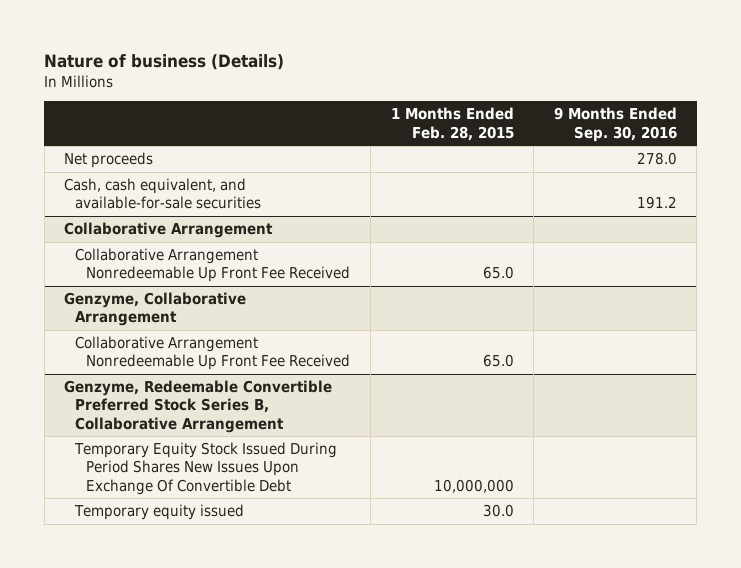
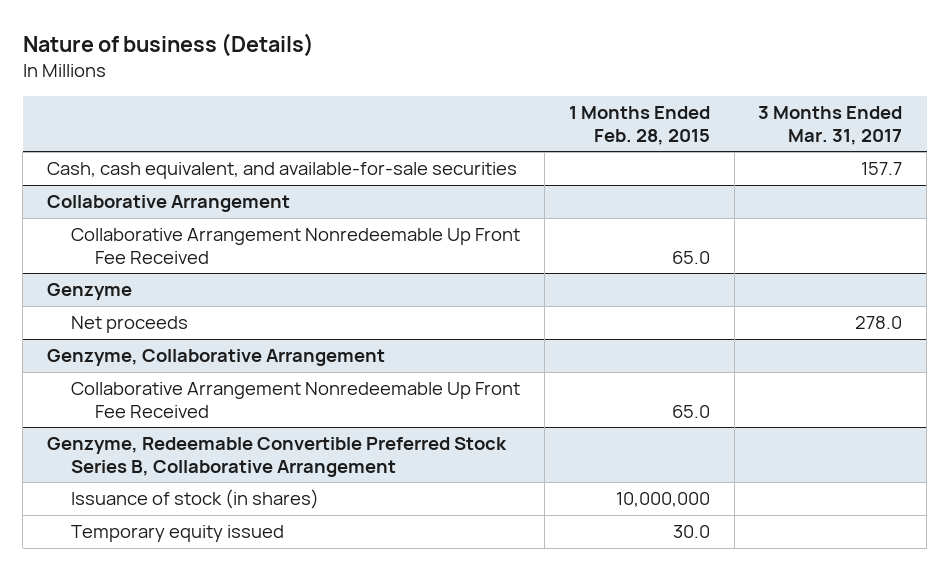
[553,107,677,142] 9 Months Ended Sep. 30, 2016 -> none
none -> [758,106,903,145] 3 Months Ended Mar. 31, 2017
[64,152,154,169] Net proceeds -> none
none -> [47,283,133,301] Genzyme
none -> [71,316,189,334] Net proceeds
[74,442,338,495] Temporary Equity Stock Issued During Period Shares New Issues Upon Exchange Of Convertible Debt -> [71,489,320,510] Issuance of stock (in shares)

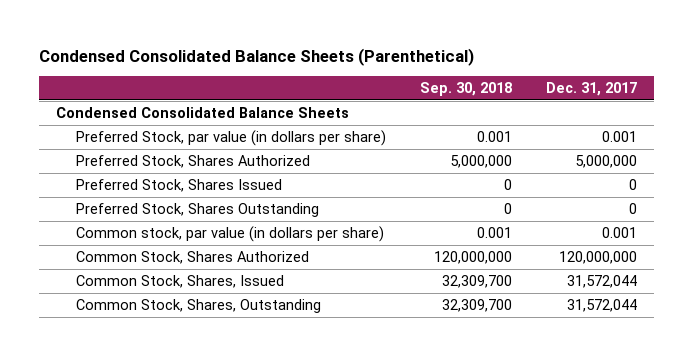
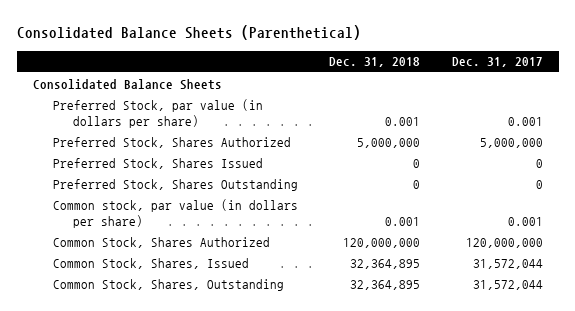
[39,47,475,66] Condensed Consolidated Balance Sheets (Parenthetical) -> [16,25,361,41] Consolidated Balance Sheets (Parenthetical)
[420,81,513,96] Sep. 30, 2018 -> none
none -> [329,57,421,68] Dec. 31, 2018
[56,106,350,118] Condensed Consolidated Balance Sheets -> [32,78,222,90] Consolidated Balance Sheets

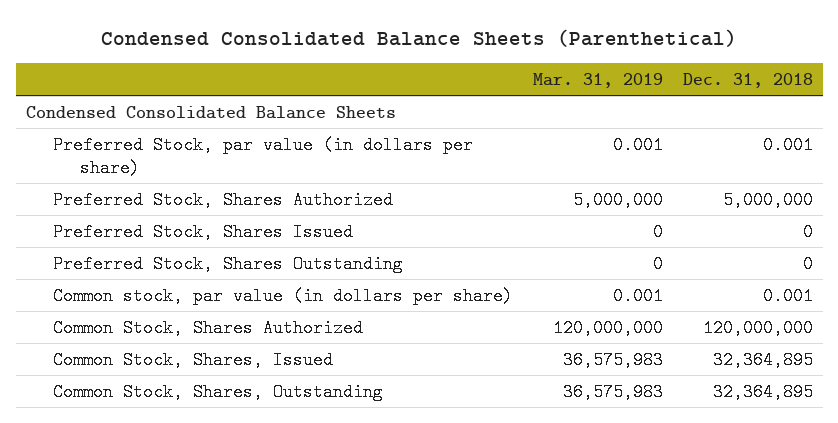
[16,25,361,41] Consolidated Balance Sheets (Parenthetical) -> [101,28,738,47] Condensed Consolidated Balance Sheets (Parenthetical)
[451,57,543,68] Dec. 31, 2017 -> none
none -> [532,73,663,89] Mar. 31, 2019
[32,78,222,90] Consolidated Balance Sheets -> [25,105,396,119] Condensed Consolidated Balance Sheets

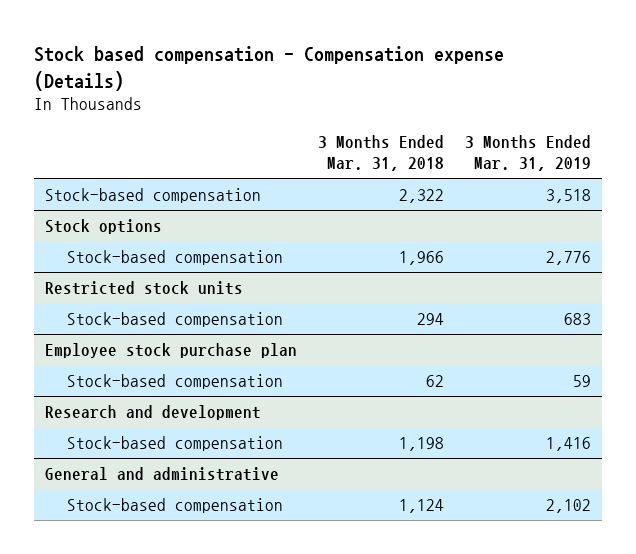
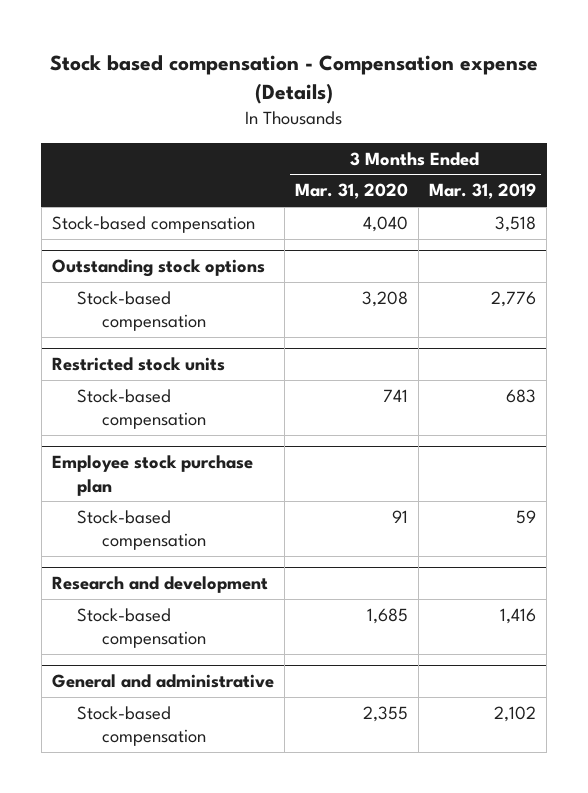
[317,135,444,172] 3 Months Ended Mar. 31, 2018 -> none
none -> [294,183,408,200] Mar. 31, 2020
[44,219,162,235] Stock options -> [51,259,265,278] Outstanding stock options

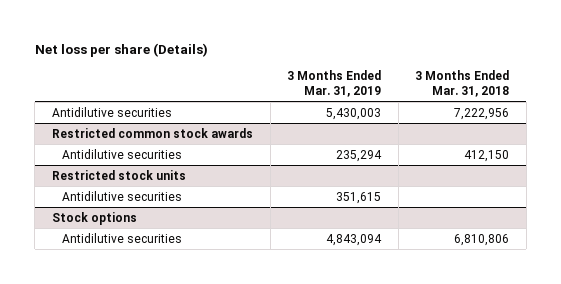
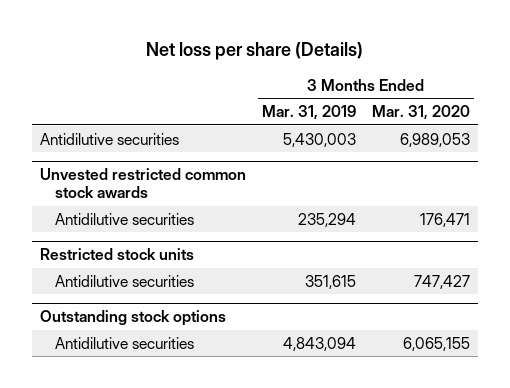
[415,70,510,97] 3 Months Ended Mar. 31, 2018 -> none
none -> [372,105,471,121] Mar. 31, 2020
[52,127,254,138] Restricted common stock awards -> [40,168,247,199] Unvested restricted common stock awards
[52,211,138,225] Stock options -> [40,310,227,327] Outstanding stock options

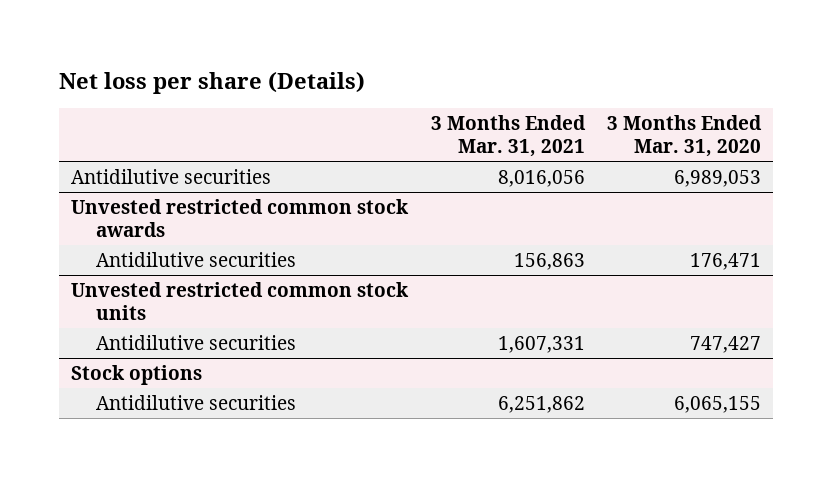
[262,105,357,121] Mar. 31, 2019 -> none
none -> [430,115,586,158] 3 Months Ended Mar. 31, 2021
[40,248,195,261] Restricted stock units -> [70,282,409,320] Unvested restricted common stock units
[40,310,227,327] Outstanding stock options -> [70,365,202,386] Stock options

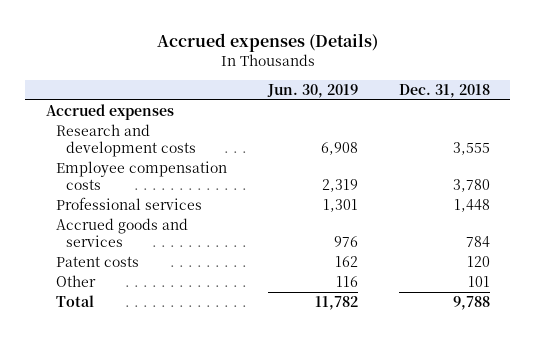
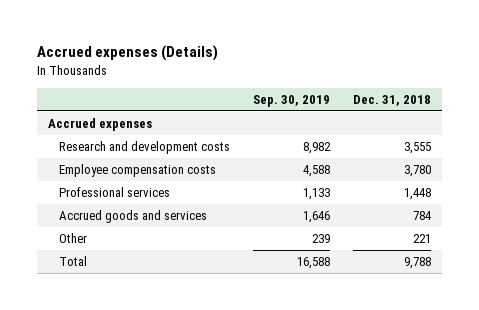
[266,83,358,98] Jun. 30, 2019 -> none
none -> [252,95,330,108] Sep. 30, 2019
[55,256,139,268] Patent costs -> none
[467,276,490,288] 101 -> [412,234,431,244] 221

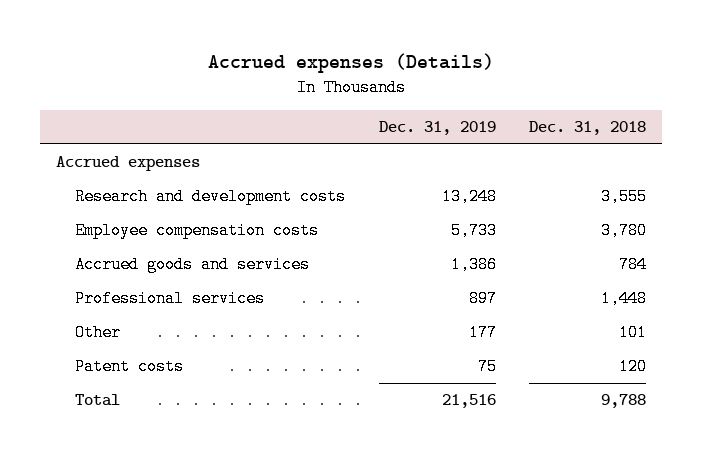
[252,95,330,108] Sep. 30, 2019 -> none
none -> [378,121,496,136] Dec. 31, 2019
[59,187,171,198] Professional services -> [75,290,266,308] Professional services
[412,234,431,244] 221 -> [618,324,647,342] 101
none -> [75,358,185,376] Patent costs

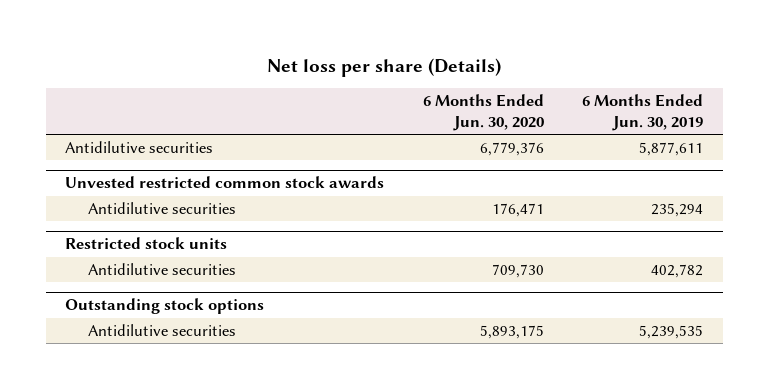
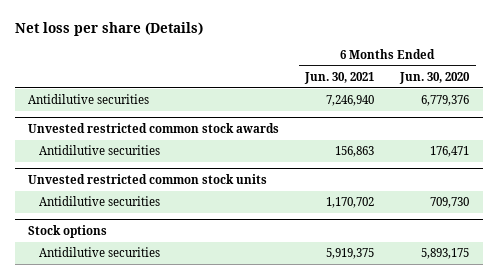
[582,94,704,131] 6 Months Ended Jun. 30, 2019 -> none
none -> [304,72,375,85] Jun. 30, 2021
[65,237,228,250] Restricted stock units -> [27,173,267,184] Unvested restricted common stock units
[65,298,265,315] Outstanding stock options -> [27,224,107,238] Stock options

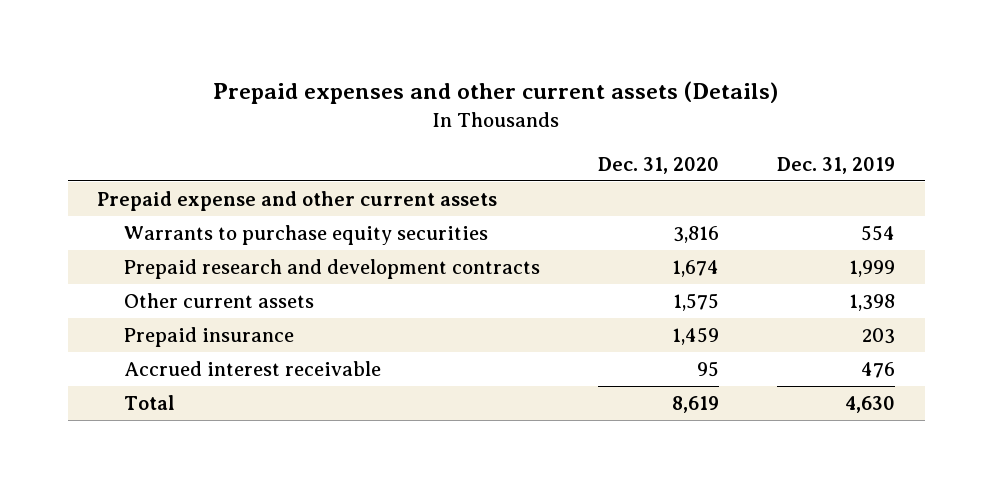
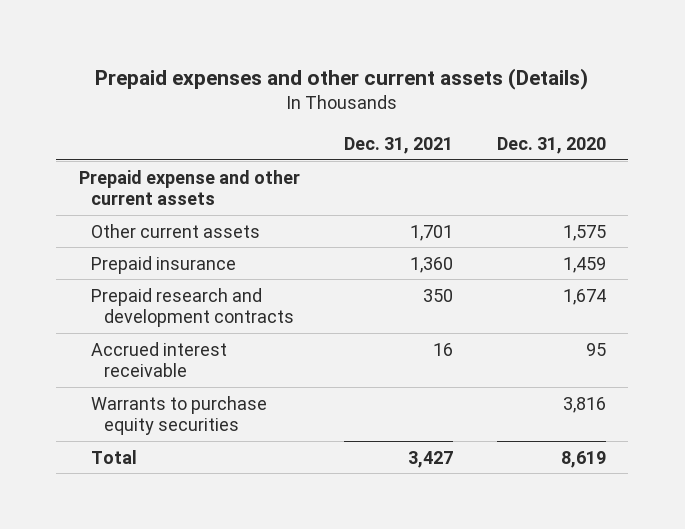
[777,156,896,174] Dec. 31, 2019 -> none
none -> [343,137,453,155] Dec. 31, 2021
[123,258,540,279] Prepaid research and development contracts -> [91,287,295,328] Prepaid research and development contracts
[123,224,488,245] Warrants to purchase equity securities -> [91,395,268,436] Warrants to purchase equity securities

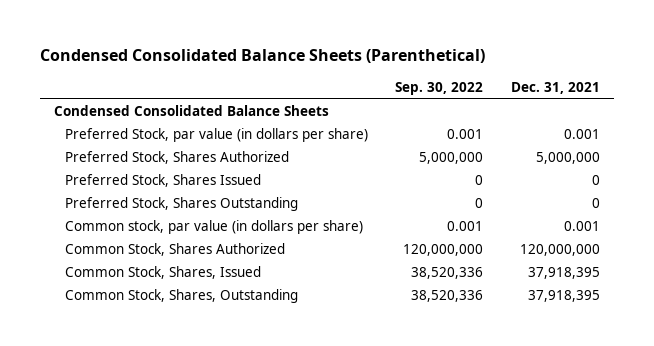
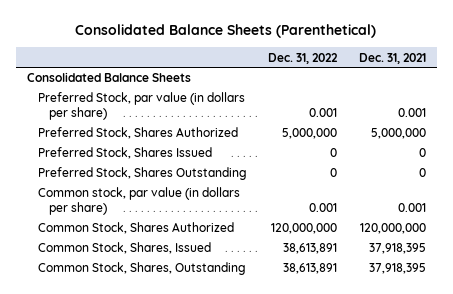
[39,49,485,64] Condensed Consolidated Balance Sheets (Parenthetical) -> [75,23,377,38] Consolidated Balance Sheets (Parenthetical)
[395,81,484,95] Sep. 30, 2022 -> none
none -> [268,52,339,64] Dec. 31, 2022
[53,104,329,116] Condensed Consolidated Balance Sheets -> [26,72,191,83] Consolidated Balance Sheets

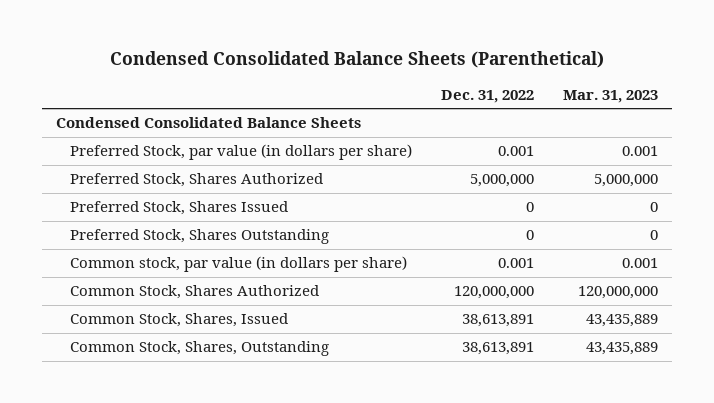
[75,23,377,38] Consolidated Balance Sheets (Parenthetical) -> [109,51,604,69] Condensed Consolidated Balance Sheets (Parenthetical)
[358,52,426,64] Dec. 31, 2021 -> none
none -> [562,89,658,103] Mar. 31, 2023
[26,72,191,83] Consolidated Balance Sheets -> [56,117,362,129] Condensed Consolidated Balance Sheets

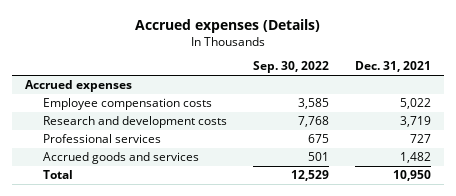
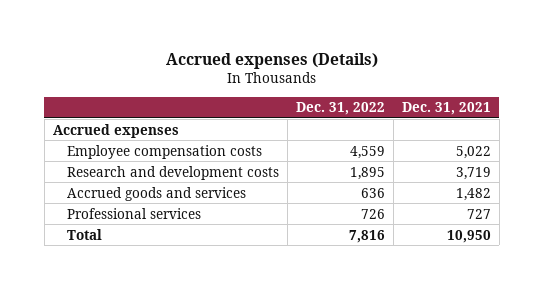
[252,61,329,74] Sep. 30, 2022 -> none
none -> [295,102,385,116] Dec. 31, 2022
[42,134,161,144] Professional services -> [66,207,201,219] Professional services

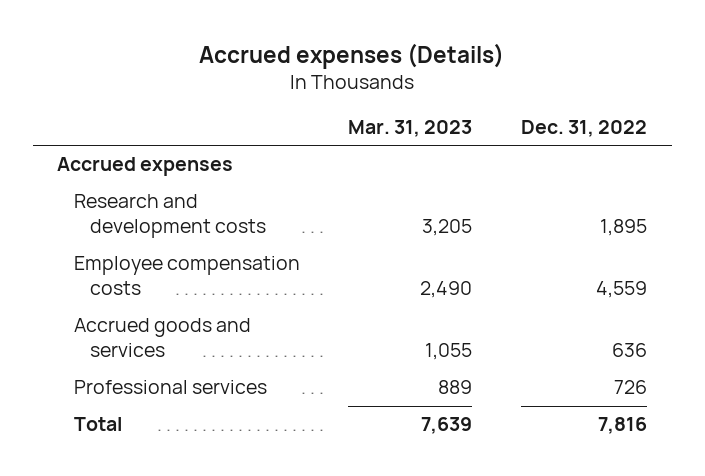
[401,102,491,116] Dec. 31, 2021 -> none
none -> [348,120,473,138] Mar. 31, 2023
[66,144,262,159] Employee compensation costs -> [73,256,300,296] Employee compensation costs

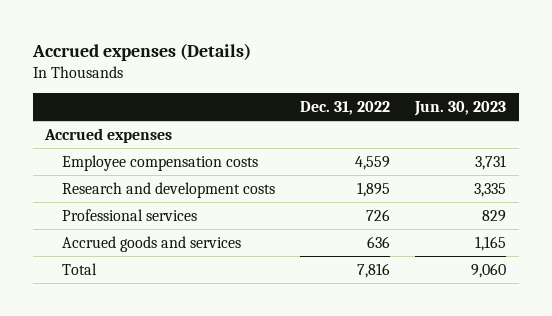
[348,120,473,138] Mar. 31, 2023 -> none
none -> [414,101,507,117] Jun. 30, 2023
[73,194,267,239] Research and development costs -> [61,181,275,198] Research and development costs
[73,318,251,358] Accrued goods and services -> [61,235,241,252] Accrued goods and services

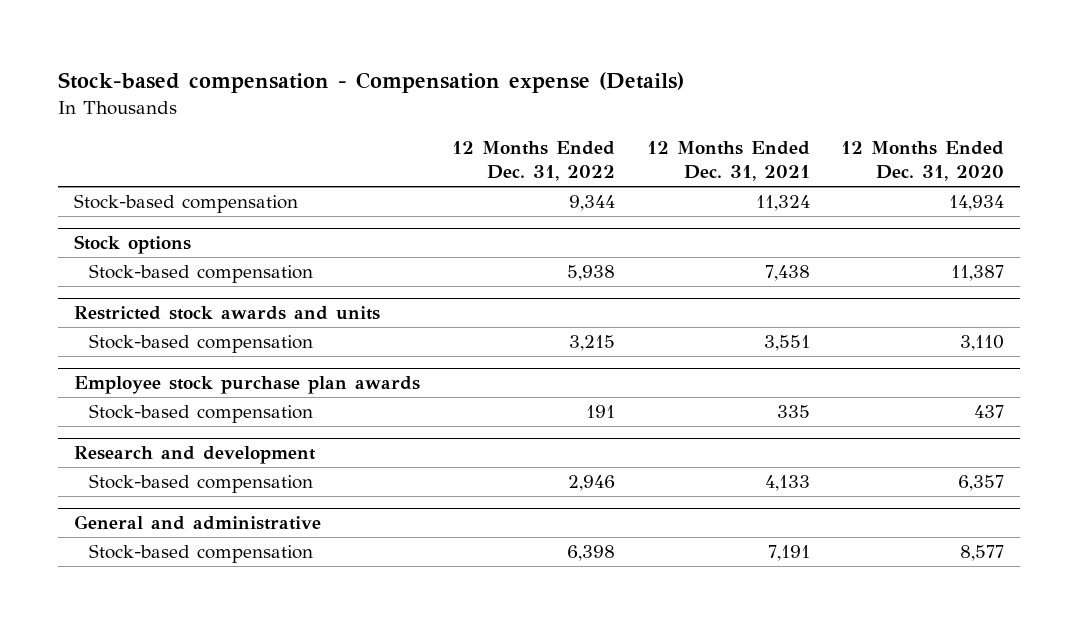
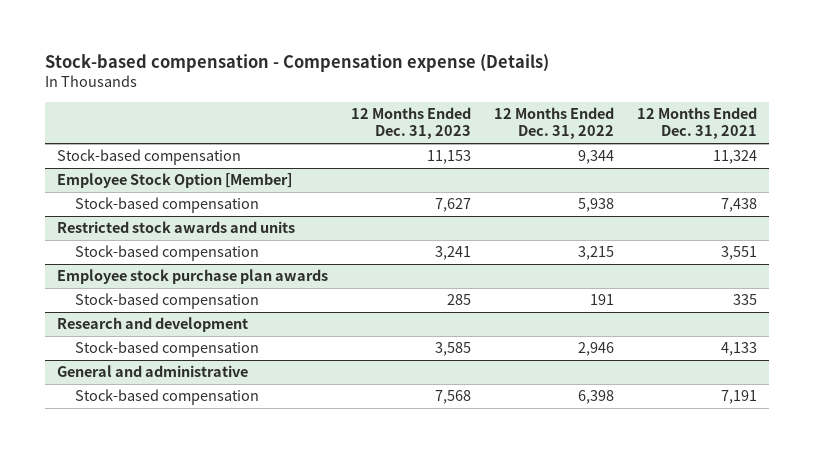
[841,141,1005,182] 12 Months Ended Dec. 31, 2020 -> none
none -> [351,106,472,140] 12 Months Ended Dec. 31, 2023
[74,235,192,255] Stock options -> [56,173,292,189] Employee Stock Option [Member]

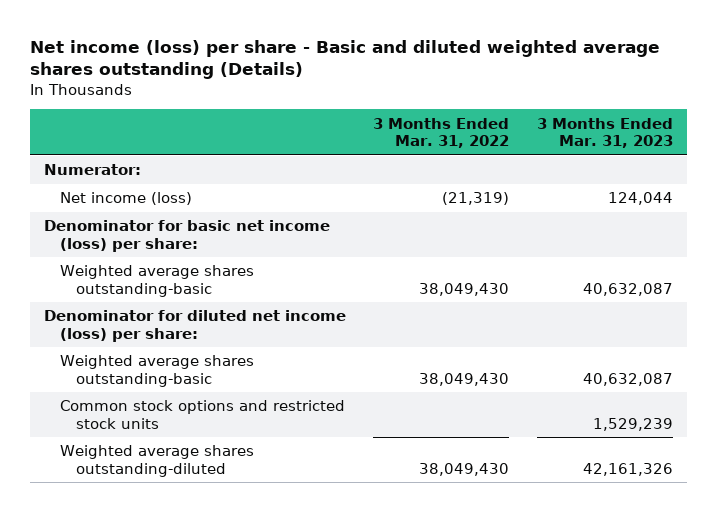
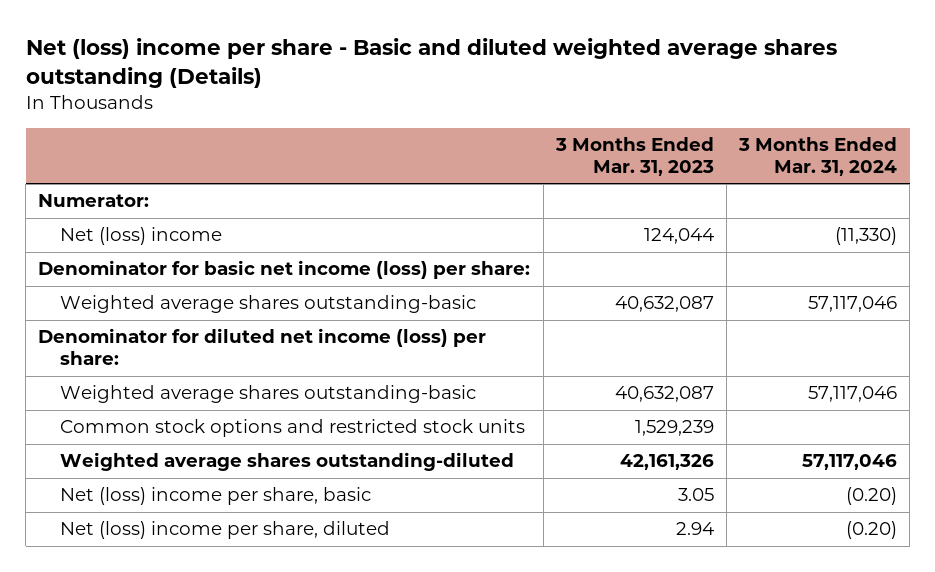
[29,39,660,80] Net income (loss) per share - Basic and diluted weighted average shares outstanding (Details) -> [25,37,837,88] Net (loss) income per share - Basic and diluted weighted average shares outstanding (Details)
[373,117,510,148] 3 Months Ended Mar. 31, 2022 -> none
none -> [738,137,898,176] 3 Months Ended Mar. 31, 2024
[60,192,193,206] Net income (loss) -> [60,227,223,246] Net (loss) income
none -> [60,487,372,506] Net (loss) income per share, basic
none -> [60,521,391,540] Net (loss) income per share, diluted

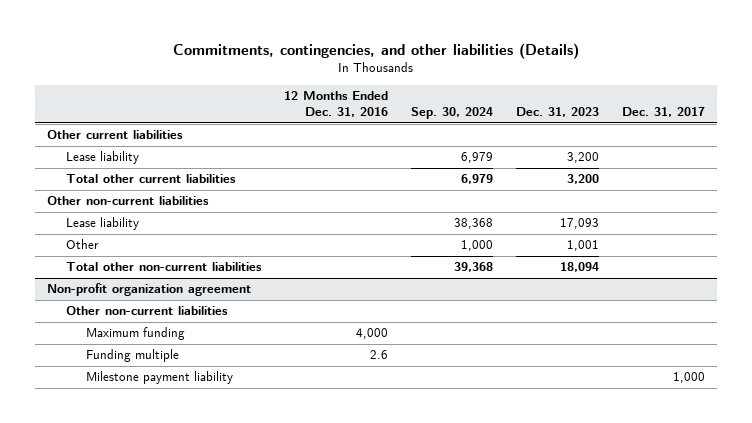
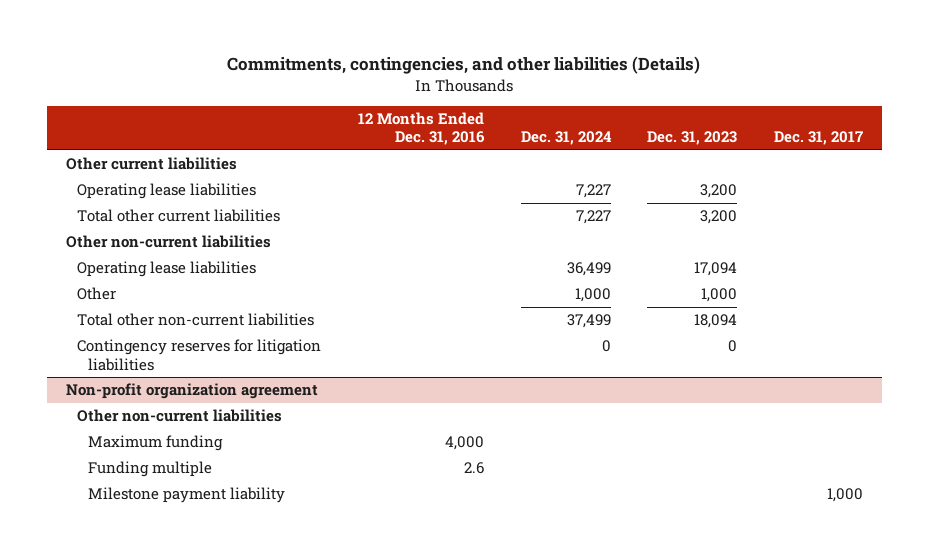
[411,107,494,120] Sep. 30, 2024 -> none
none -> [520,131,612,146] Dec. 31, 2024
[66,151,140,165] Lease liability -> [77,183,257,200] Operating lease liabilities
[66,217,140,231] Lease liability -> [77,261,257,278] Operating lease liabilities
[560,218,600,230] 17,093 -> [694,262,738,277] 17,094
[567,240,600,252] 1,001 -> [701,288,738,303] 1,000
none -> [77,339,322,371] Contingency reserves for litigation liabilities

